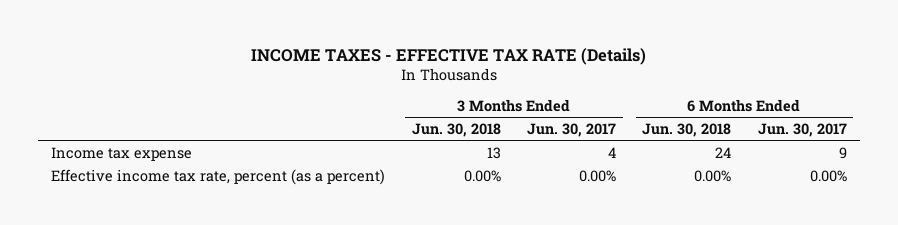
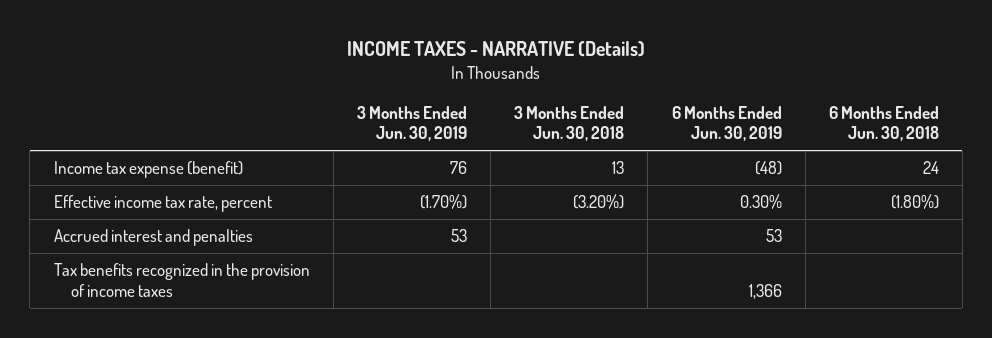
[250,47,646,65] INCOME TAXES - EFFECTIVE TAX RATE (Details) -> [347,40,646,57] INCOME TAXES - NARRATIVE (Details)
[526,123,616,138] Jun. 30, 2017 -> none
[757,123,847,138] Jun. 30, 2017 -> none
none -> [356,105,467,142] 3 Months Ended Jun. 30, 2019
none -> [671,105,782,142] 6 Months Ended Jun. 30, 2019
[51,146,193,161] Income tax expense -> [53,161,243,179] Income tax expense (benefit)
[51,168,386,185] Effective income tax rate, percent (as a percent) -> [53,195,272,213] Effective income tax rate, percent
[463,169,501,182] 0.00% -> [573,194,625,210] (3.20%)
[694,169,732,182] 0.00% -> [890,194,939,210] (1.80%)
none -> [53,229,253,247] Accrued interest and penalties
none -> [53,263,310,297] Tax benefits recognized in the provision of income taxes

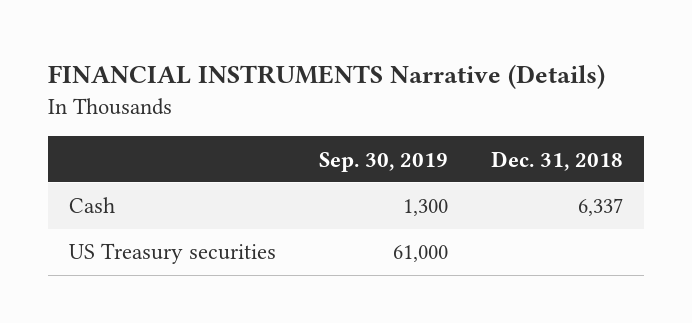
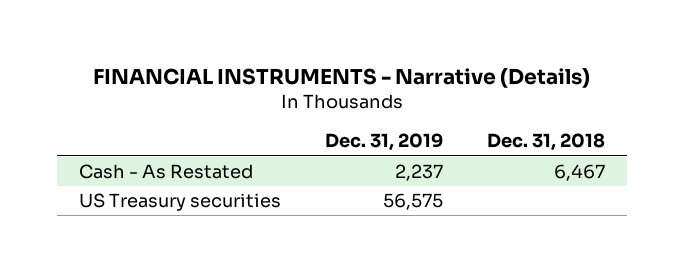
[47,63,605,89] FINANCIAL INSTRUMENTS Narrative (Details) -> [92,68,590,89] FINANCIAL INSTRUMENTS - Narrative (Details)
[318,151,448,172] Sep. 30, 2019 -> none
none -> [324,133,443,152] Dec. 31, 2019
[69,197,116,214] Cash -> [78,164,253,180] Cash - As Restated
[577,198,623,217] 6,337 -> [554,164,606,182] 6,467

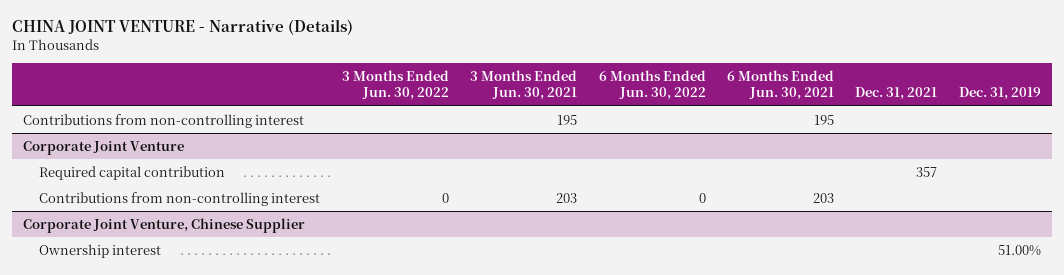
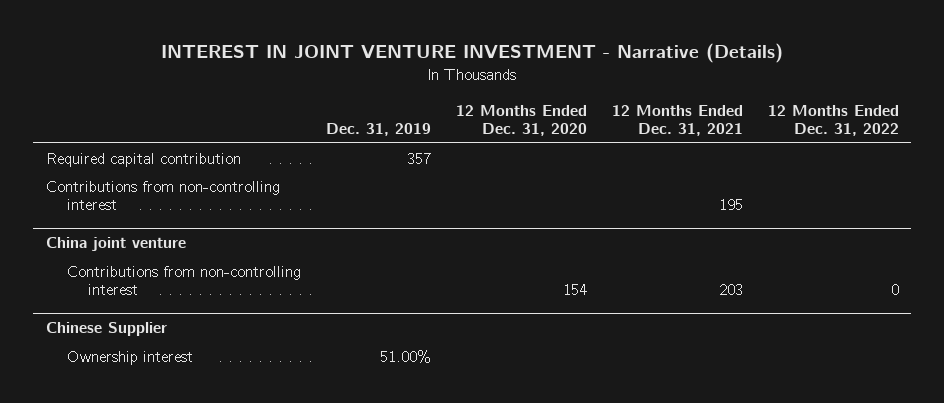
[12,19,354,36] CHINA JOINT VENTURE - Narrative (Details) -> [161,43,784,64] INTEREST IN JOINT VENTURE INVESTMENT - Narrative (Details)
[341,69,449,101] 3 Months Ended Jun. 30, 2022 -> none
[470,69,578,101] 3 Months Ended Jun. 30, 2021 -> none
[598,69,706,101] 6 Months Ended Jun. 30, 2022 -> none
[727,69,835,101] 6 Months Ended Jun. 30, 2021 -> none
[855,87,938,101] Dec. 31, 2021 -> none
none -> [455,104,587,137] 12 Months Ended Dec. 31, 2020
none -> [611,104,743,137] 12 Months Ended Dec. 31, 2021
none -> [767,104,899,137] 12 Months Ended Dec. 31, 2022
none -> [45,152,241,167] Required capital contribution
[39,165,226,180] Required capital contribution -> none
[23,140,185,155] Corporate Joint Venture -> [45,237,186,252] China joint venture
[23,217,306,233] Corporate Joint Venture, Chinese Supplier -> [45,322,167,337] Chinese Supplier

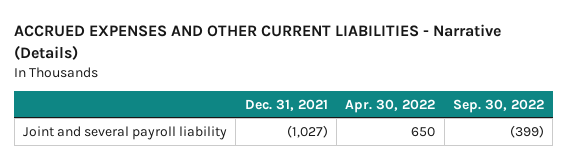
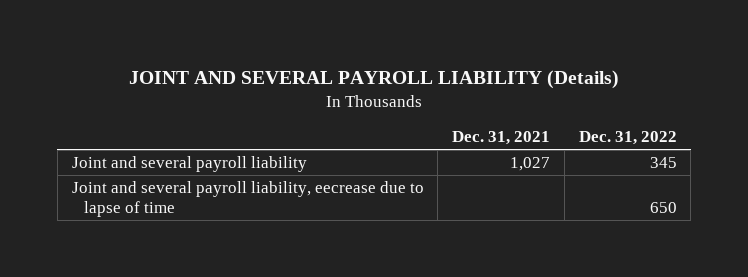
[14,23,502,60] ACCRUED EXPENSES AND OTHER CURRENT LIABILITIES - Narrative (Details) -> [129,69,620,89] JOINT AND SEVERAL PAYROLL LIABILITY (Details)
[345,98,436,113] Apr. 30, 2022 -> none
[453,98,545,113] Sep. 30, 2022 -> none
none -> [578,131,677,146] Dec. 31, 2022
[286,124,328,138] (1,027) -> [510,157,551,172] 1,027
none -> [71,181,424,217] Joint and several payroll liability, eecrease due to lapse of time

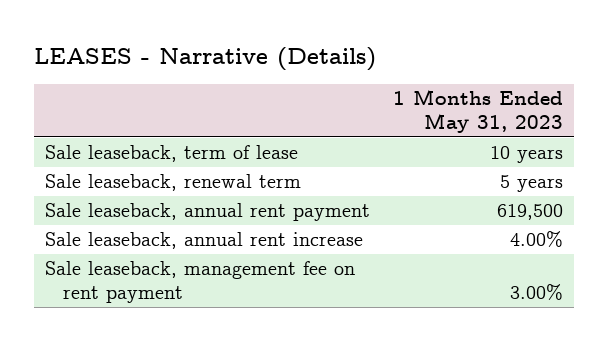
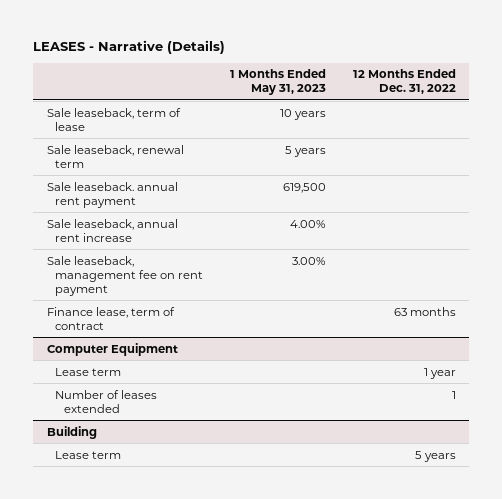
none -> [352,69,456,95] 12 Months Ended Dec. 31, 2022
[44,203,370,222] Sale leaseback, annual rent payment -> [46,181,178,208] Sale leaseback. annual rent payment
none -> [46,306,175,330] Finance lease, term of contract
none -> [46,342,178,356] Computer Equipment
none -> [55,367,122,376] Lease term
none -> [55,389,158,413] Number of leases extended
none -> [46,425,97,439] Building
none -> [55,450,122,459] Lease term

